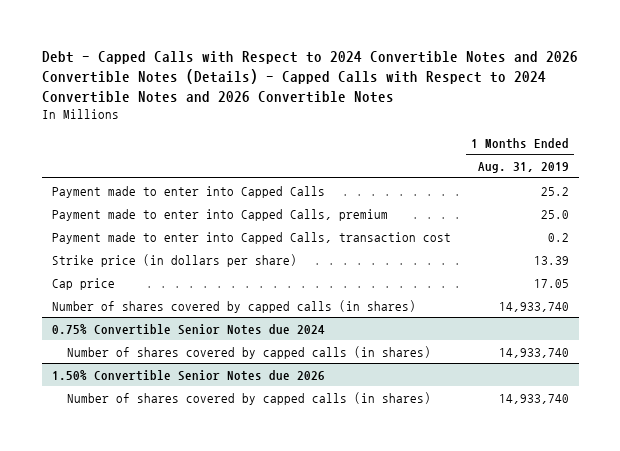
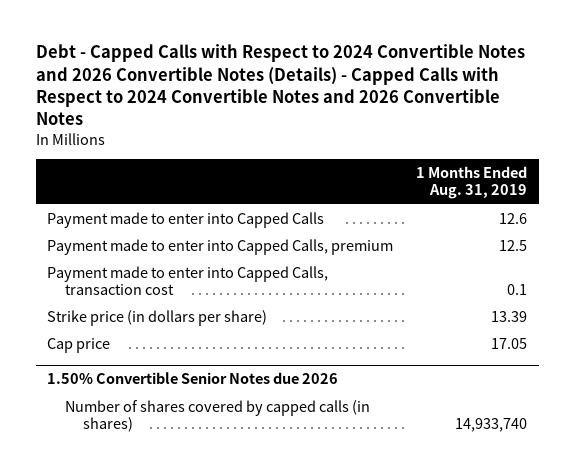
[540,186,569,196] 25.2 -> [499,212,528,224] 12.6
[540,209,569,219] 25.0 -> [499,239,528,251] 12.5
[547,232,569,242] 0.2 -> [507,283,528,295] 0.1
[51,299,416,313] Number of shares covered by capped calls (in shares) -> none
[51,323,325,335] 0.75% Convertible Senior Notes due 2024 -> none
[67,345,432,359] Number of shares covered by capped calls (in shares) -> none

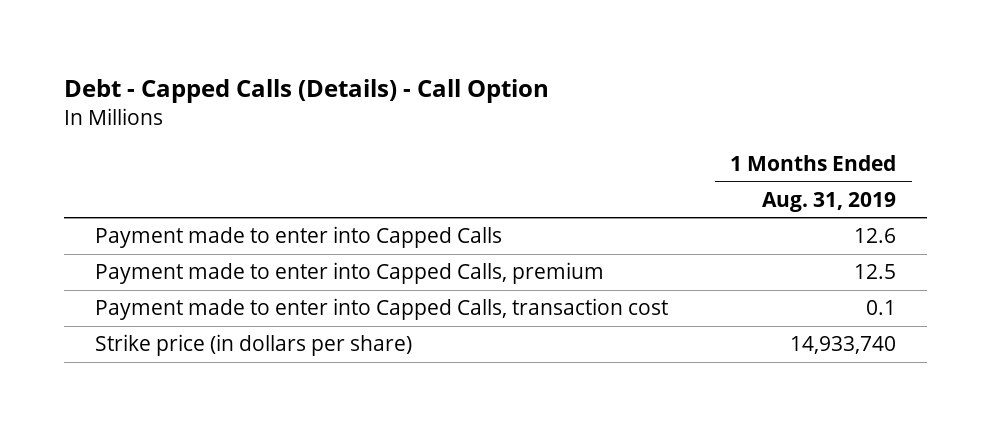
[35,44,525,126] Debt - Capped Calls with Respect to 2024 Convertible Notes and 2026 Convertible Notes (Details) - Capped Calls with Respect to 2024 Convertible Notes and 2026 Convertible Notes -> [64,78,550,103] Debt - Capped Calls (Details) - Call Option
[47,337,111,353] Cap price -> none
[47,372,339,385] 1.50% Convertible Senior Notes due 2026 -> none
[65,399,371,432] Number of shares covered by capped calls (in shares) -> none
[491,310,528,322] 13.39 -> [790,336,897,355] 14,933,740

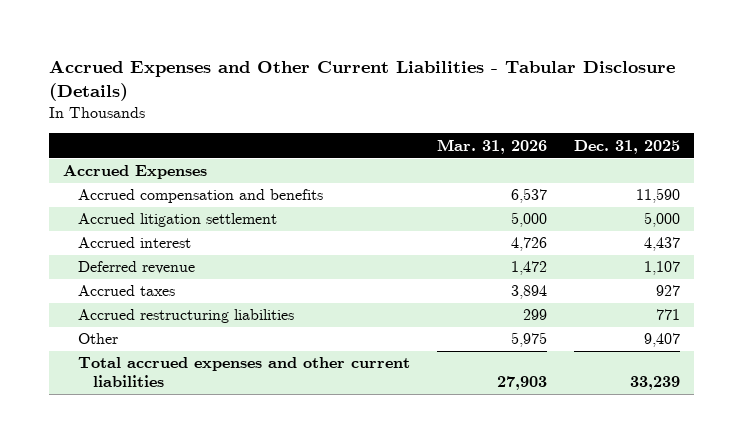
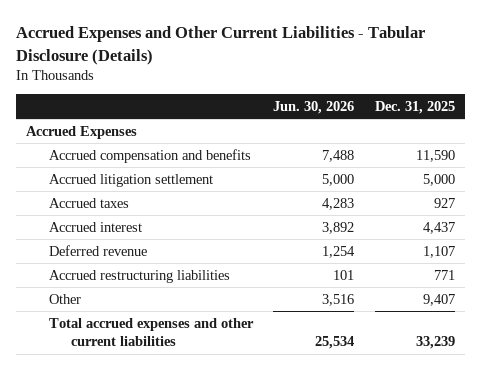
[437,138,548,154] Mar. 31, 2026 -> none
none -> [273,100,355,114] Jun. 30, 2026
[78,285,176,297] Accrued taxes -> [48,197,129,208] Accrued taxes

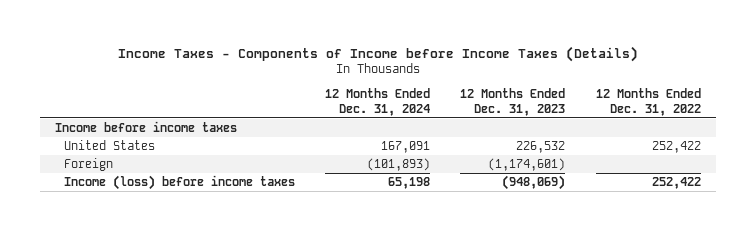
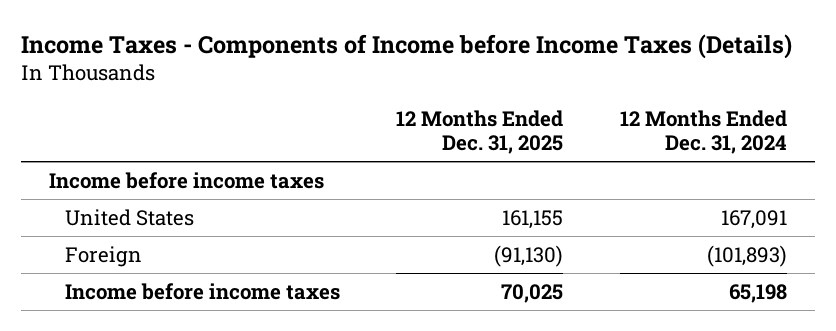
[460,87,566,116] 12 Months Ended Dec. 31, 2023 -> none
[595,87,701,116] 12 Months Ended Dec. 31, 2022 -> none
none -> [396,110,564,155] 12 Months Ended Dec. 31, 2025
[63,175,295,191] Income (loss) before income taxes -> [65,282,341,300] Income before income taxes

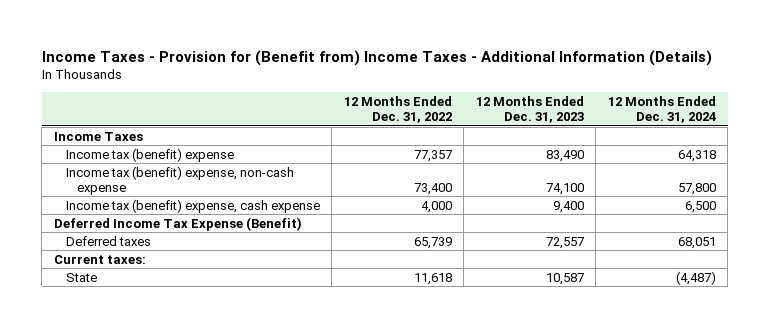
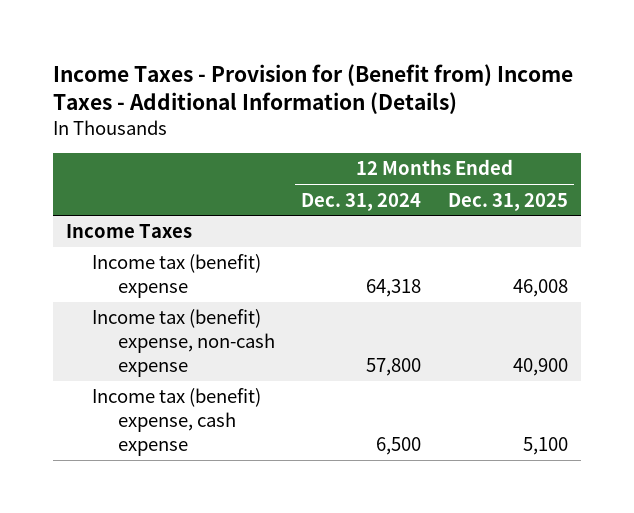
[343,95,452,123] 12 Months Ended Dec. 31, 2022 -> none
[475,95,584,123] 12 Months Ended Dec. 31, 2023 -> none
none -> [447,192,568,211] Dec. 31, 2025
[53,216,302,231] Deferred Income Tax Expense (Benefit) -> none
[65,235,151,246] Deferred taxes -> none
[53,254,146,264] Current taxes: -> none
[65,272,97,282] State -> none

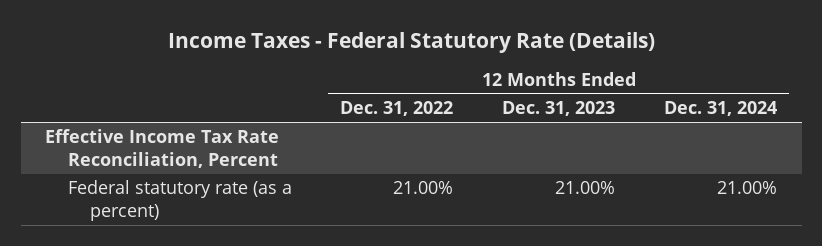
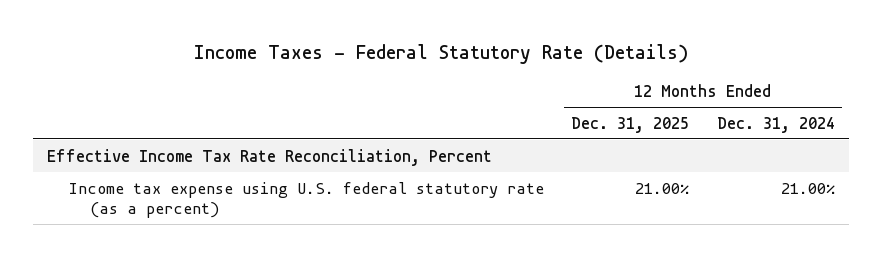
[340,101,454,117] Dec. 31, 2022 -> none
[502,101,616,117] Dec. 31, 2023 -> none
none -> [571,116,690,133] Dec. 31, 2025
[67,180,292,221] Federal statutory rate (as a percent) -> [68,181,544,218] Income tax expense using U.S. federal statutory rate (as a percent)

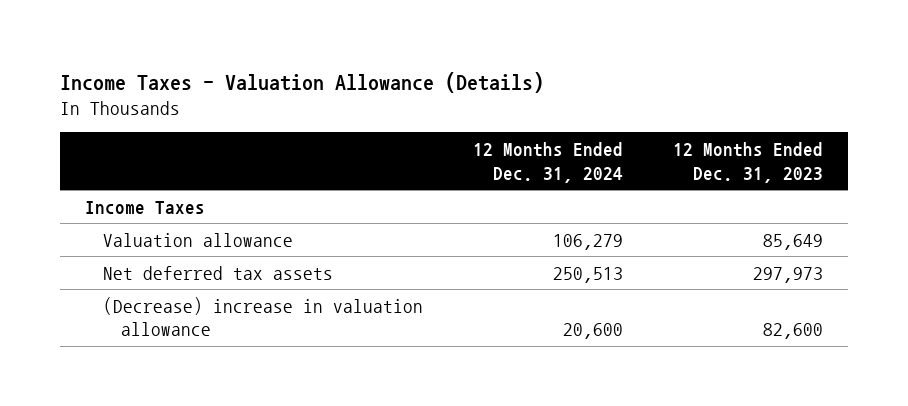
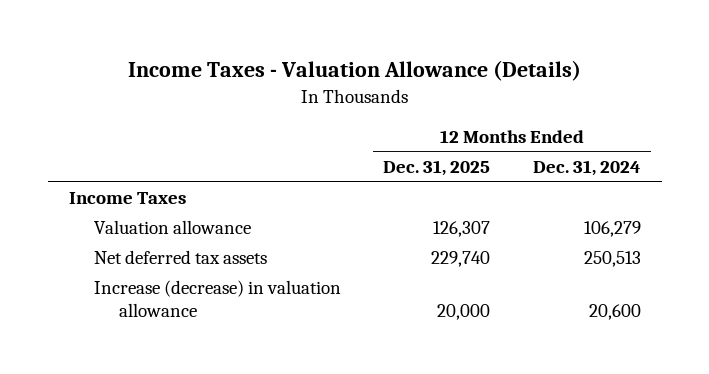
[672,141,823,183] 12 Months Ended Dec. 31, 2023 -> none
none -> [383,160,491,177] Dec. 31, 2025
[103,296,424,337] (Decrease) increase in valuation allowance -> [94,280,342,318] Increase (decrease) in valuation allowance

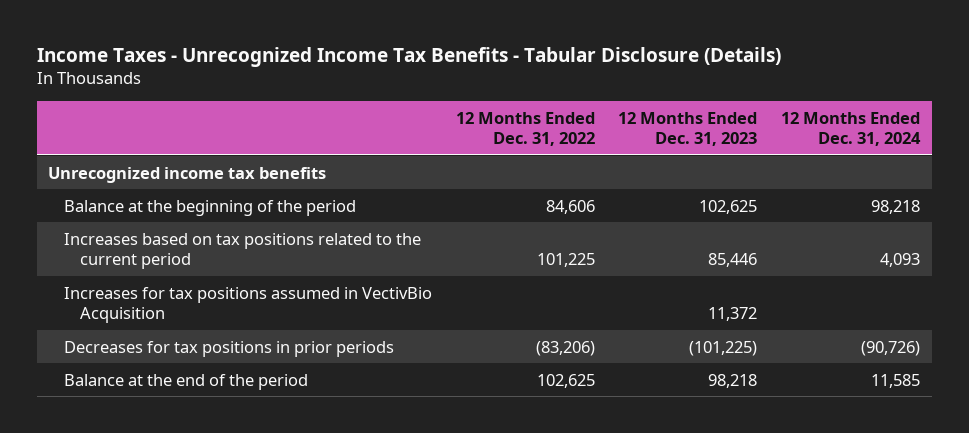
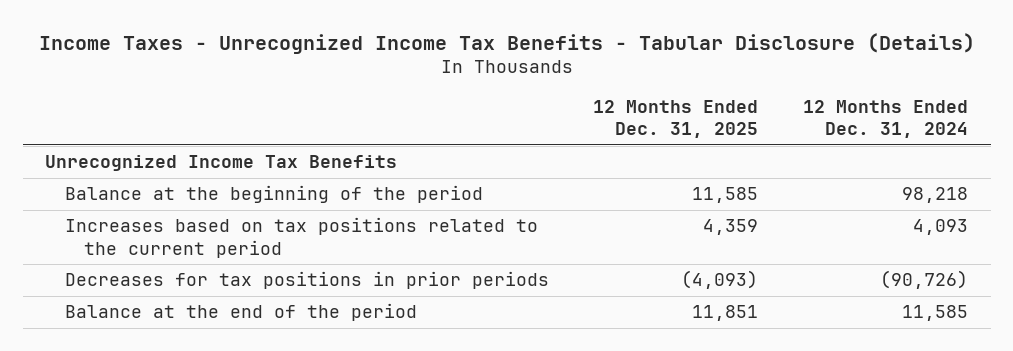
[455,111,595,147] 12 Months Ended Dec. 31, 2022 -> none
[618,111,758,147] 12 Months Ended Dec. 31, 2023 -> none
none -> [593,99,759,139] 12 Months Ended Dec. 31, 2025
[48,166,327,183] Unrecognized income tax benefits -> [45,155,398,172] Unrecognized Income Tax Benefits
[64,286,433,324] Increases for tax positions assumed in VectivBio Acquisition -> none

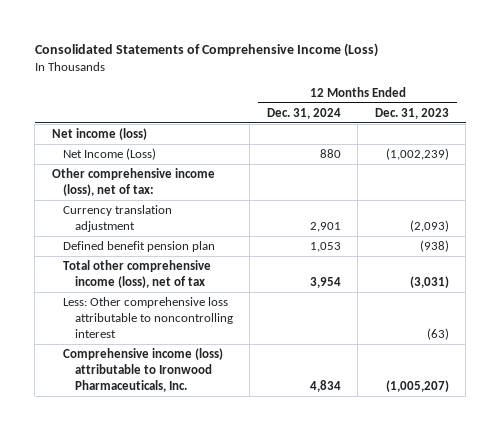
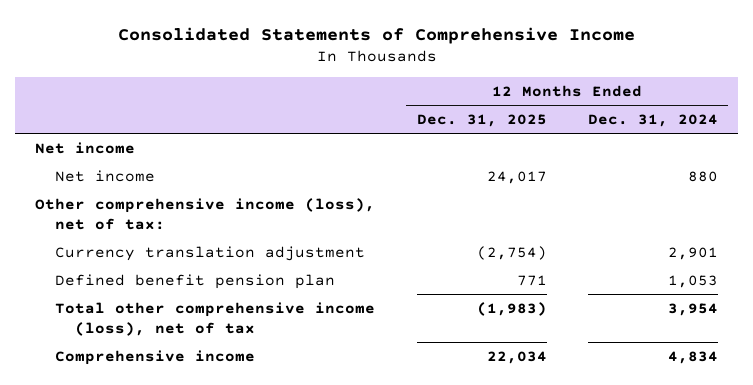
[34,42,378,57] Consolidated Statements of Comprehensive Income (Loss) -> [117,26,635,44] Consolidated Statements of Comprehensive Income
[374,107,449,119] Dec. 31, 2023 -> none
none -> [416,113,547,127] Dec. 31, 2025
[51,128,147,141] Net income (loss) -> [35,141,136,154] Net income
[63,148,157,161] Net Income (Loss) -> [55,169,156,182] Net income
[63,297,233,339] Less: Other comprehensive loss attributable to noncontrolling interest -> none
[63,348,224,393] Comprehensive income (loss) attributable to Ironwood Pharmaceuticals, Inc. -> [55,349,256,365] Comprehensive income

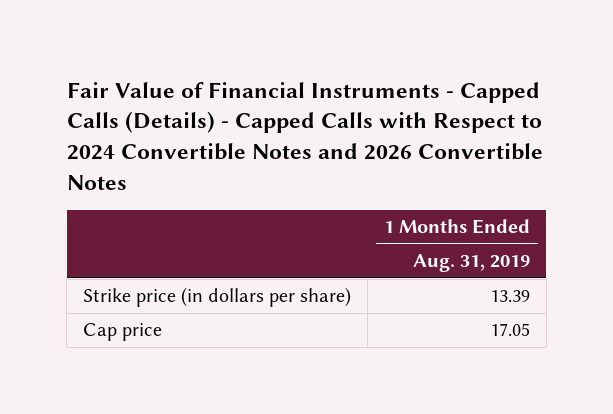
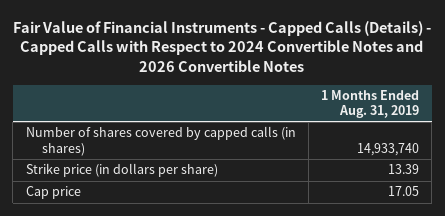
none -> [25,126,296,156] Number of shares covered by capped calls (in shares)

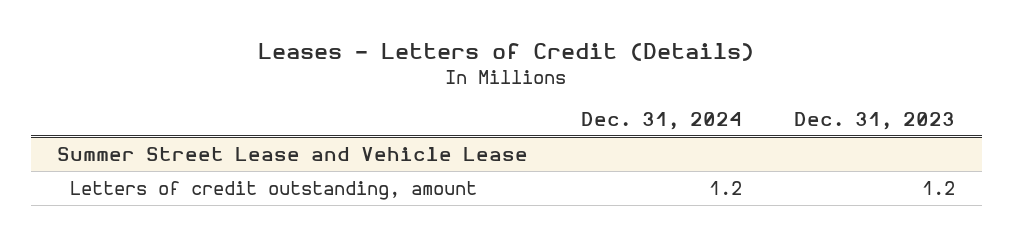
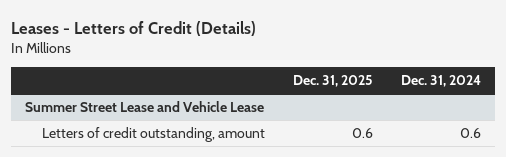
[794,111,956,130] Dec. 31, 2023 -> none
none -> [292,75,373,88] Dec. 31, 2025
[708,180,742,195] 1.2 -> [459,128,481,139] 0.6

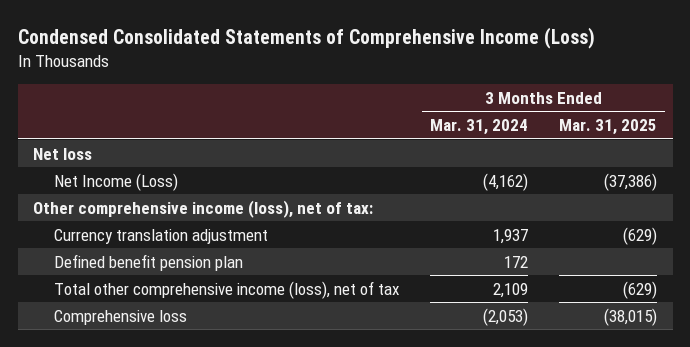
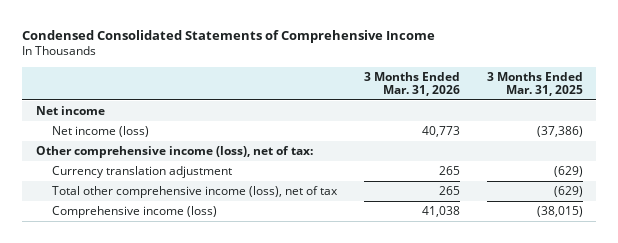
[17,27,595,50] Condensed Consolidated Statements of Comprehensive Income (Loss) -> [22,29,436,43] Condensed Consolidated Statements of Comprehensive Income
[430,119,529,136] Mar. 31, 2024 -> none
none -> [363,71,460,97] 3 Months Ended Mar. 31, 2026
[33,147,93,160] Net loss -> [35,105,105,115] Net income
[54,172,179,191] Net Income (Loss) -> [52,125,150,137] Net income (loss)
[54,253,244,271] Defined benefit pension plan -> none
[54,309,188,325] Comprehensive loss -> [52,205,218,218] Comprehensive income (loss)

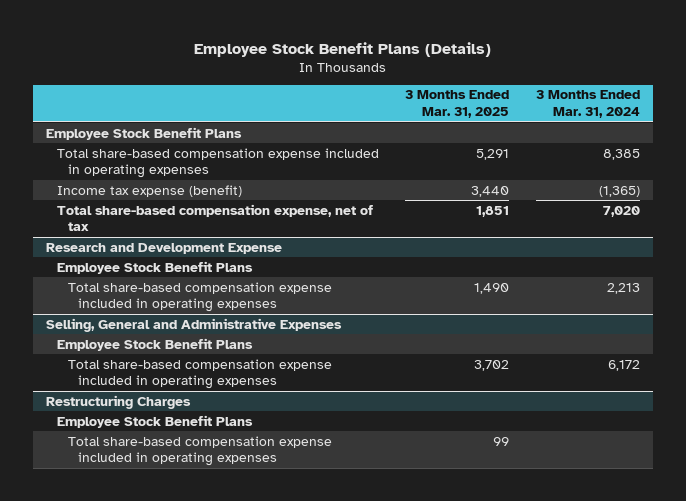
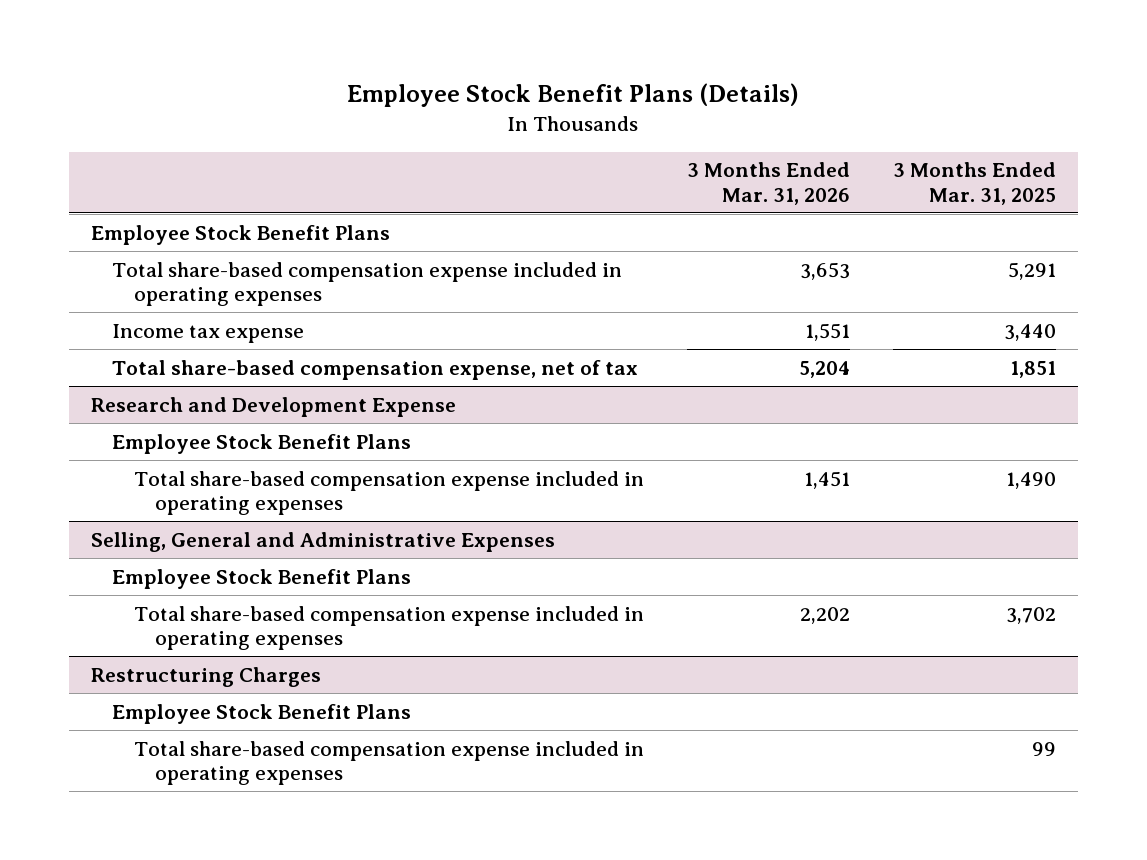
[535,90,640,119] 3 Months Ended Mar. 31, 2024 -> none
none -> [686,162,850,206] 3 Months Ended Mar. 31, 2026
[56,184,242,197] Income tax expense (benefit) -> [112,323,305,343] Income tax expense

